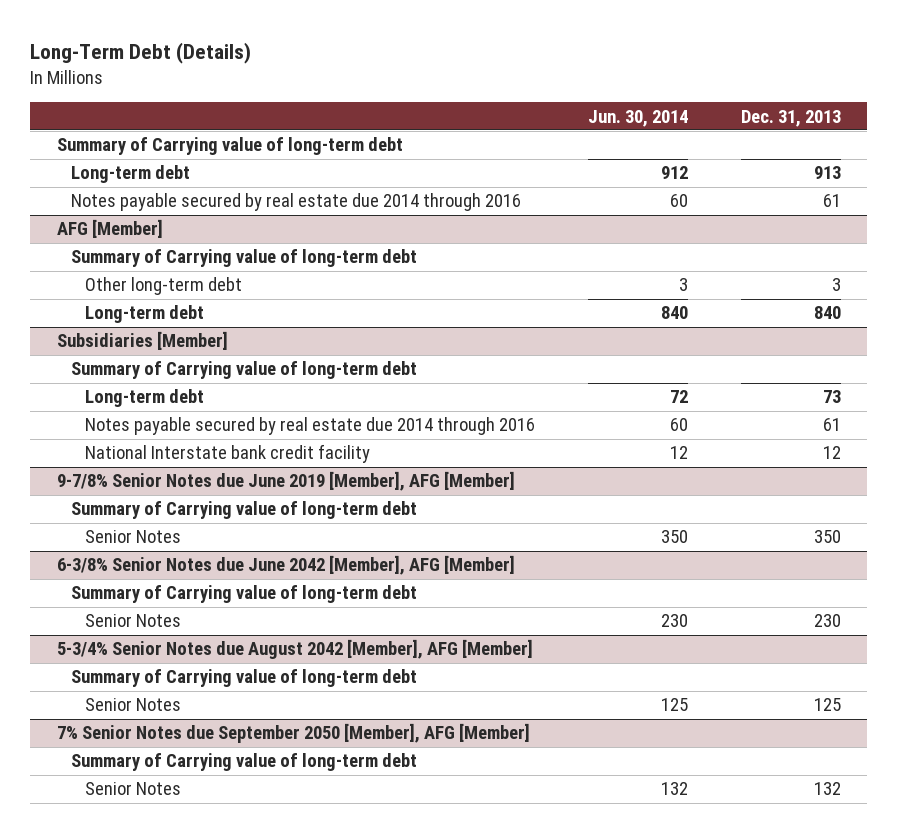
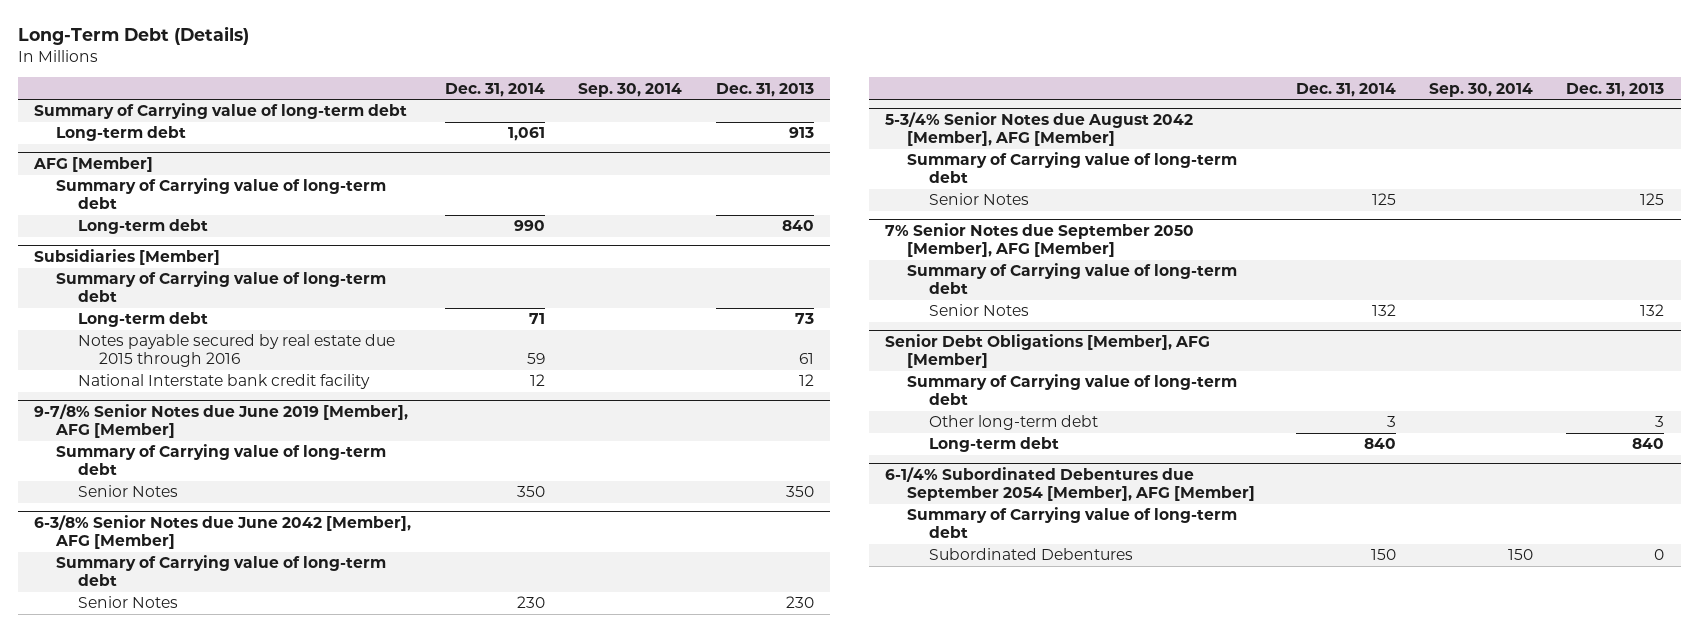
[587,109,688,127] Jun. 30, 2014 -> none
none -> [444,82,545,97] Dec. 31, 2014
none -> [578,82,683,97] Sep. 30, 2014
[70,193,521,212] Notes payable secured by real estate due 2014 through 2016 -> none
[85,277,243,296] Other long-term debt -> none
[85,417,536,436] Notes payable secured by real estate due 2014 through 2016 -> [77,334,395,368] Notes payable secured by real estate due 2015 through 2016
none -> [885,334,1211,368] Senior Debt Obligations [Member], AFG [Member]
none -> [906,374,1237,406] Summary of Carrying value of long-term debt
none -> [928,415,1098,431] Other long-term debt
none -> [928,437,1059,453] Long-term debt
none -> [885,467,1255,501] 6-1/4% Subordinated Debentures due September 2054 [Member], AFG [Member]
none -> [906,507,1237,539] Summary of Carrying value of long-term debt
none -> [928,548,1133,561] Subordinated Debentures

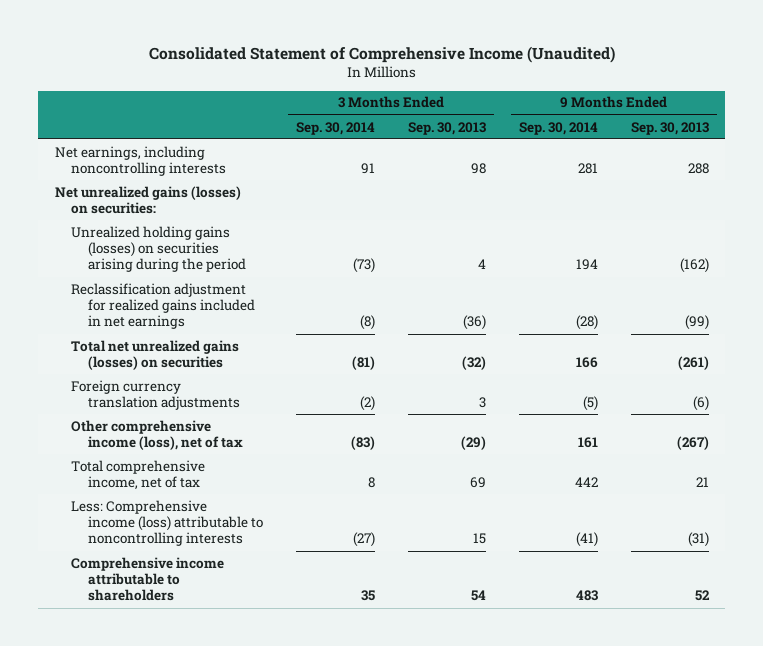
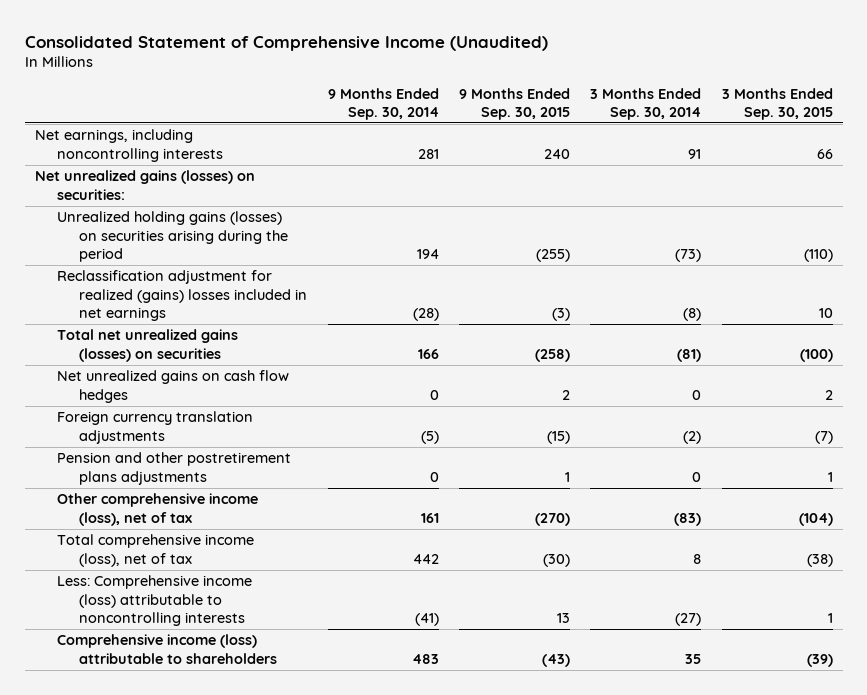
[407,121,486,135] Sep. 30, 2013 -> none
[630,121,709,135] Sep. 30, 2013 -> none
none -> [458,87,570,120] 9 Months Ended Sep. 30, 2015
none -> [721,87,833,120] 3 Months Ended Sep. 30, 2015
[71,282,256,330] Reclassification adjustment for realized gains included in net earnings -> [57,270,308,321] Reclassification adjustment for realized (gains) losses included in net earnings
none -> [57,370,290,403] Net unrealized gains on cash flow hedges
none -> [57,452,292,485] Pension and other postretirement plans adjustments
[71,459,206,491] Total comprehensive income, net of tax -> [57,534,255,567] Total comprehensive income (loss), net of tax
[71,556,225,602] Comprehensive income attributable to shareholders -> [57,634,278,664] Comprehensive income (loss) attributable to shareholders

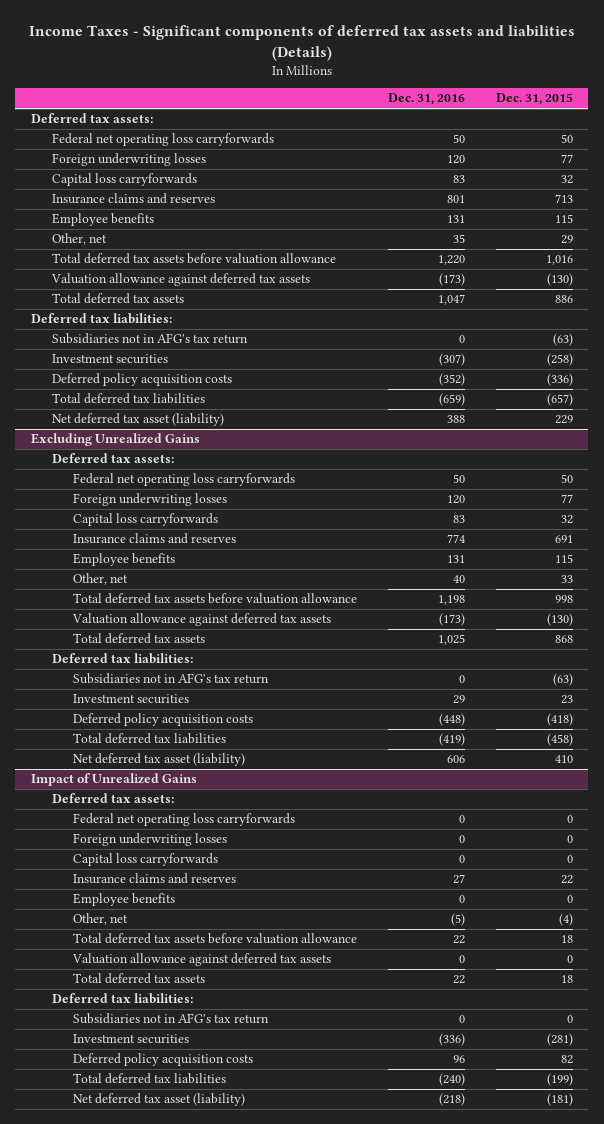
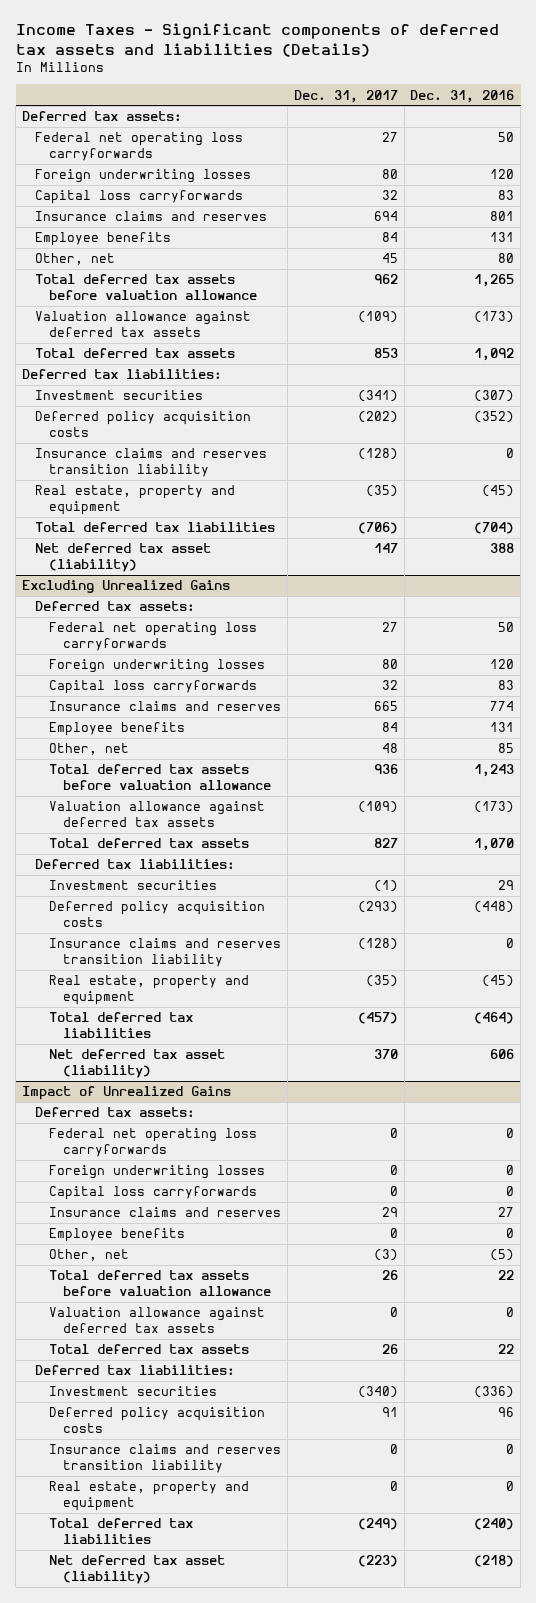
[495,93,573,106] Dec. 31, 2015 -> none
none -> [293,89,398,103] Dec. 31, 2017
[452,234,465,244] 35 -> [498,253,515,264] 80
[437,255,465,266] 1,220 -> [474,274,515,288] 1,265
[437,294,465,306] 1,047 -> [474,348,515,362] 1,092
[51,333,248,345] Subsidiaries not in AFG's tax return -> none
none -> [35,448,268,478] Insurance claims and reserves transition liability
none -> [35,485,236,516] Real estate, property and equipment
[438,393,465,407] (659) -> [474,522,515,535] (704)
[452,575,465,584] 40 -> [498,743,515,754] 85
[437,595,465,606] 1,198 -> [474,764,515,778] 1,243
[437,634,465,646] 1,025 -> [474,838,515,852] 1,070
[72,673,269,685] Subsidiaries not in AFG's tax return -> none
none -> [49,938,282,968] Insurance claims and reserves transition liability
none -> [49,975,250,1006] Real estate, property and equipment
[438,733,465,747] (419) -> [474,1012,515,1025] (464)
[72,1013,269,1025] Subsidiaries not in AFG's tax return -> none
none -> [49,1444,282,1474] Insurance claims and reserves transition liability
none -> [49,1481,250,1512] Real estate, property and equipment

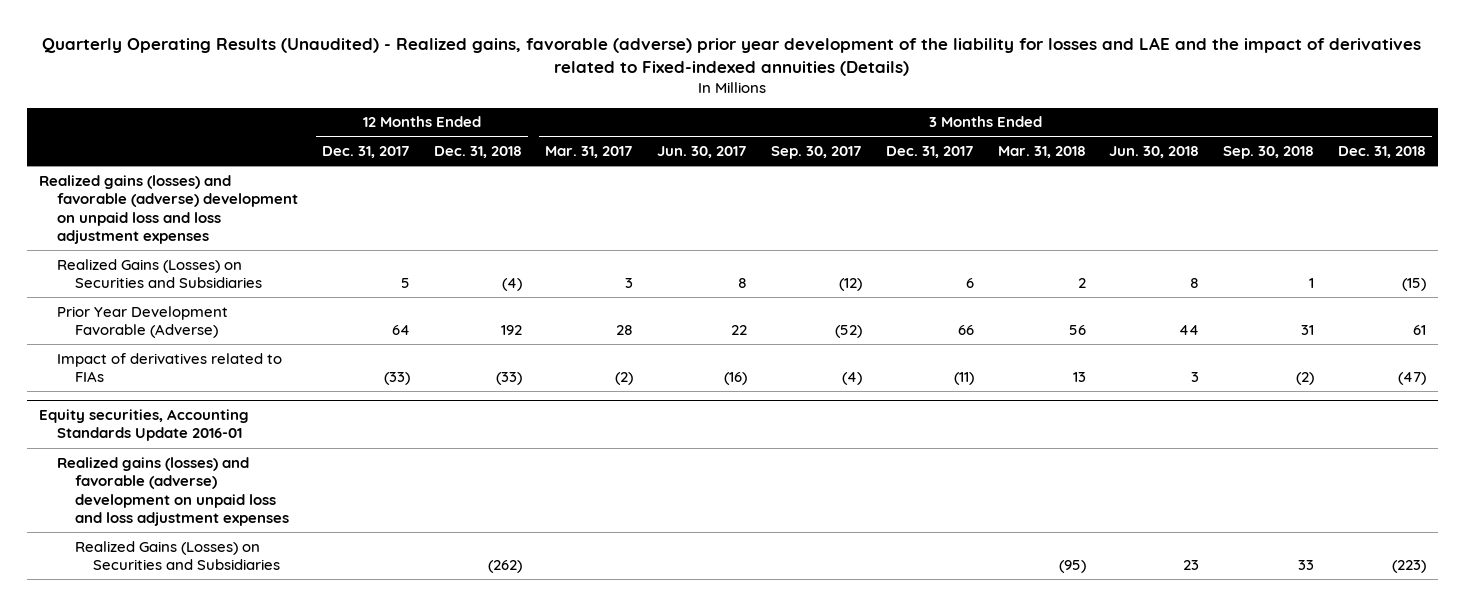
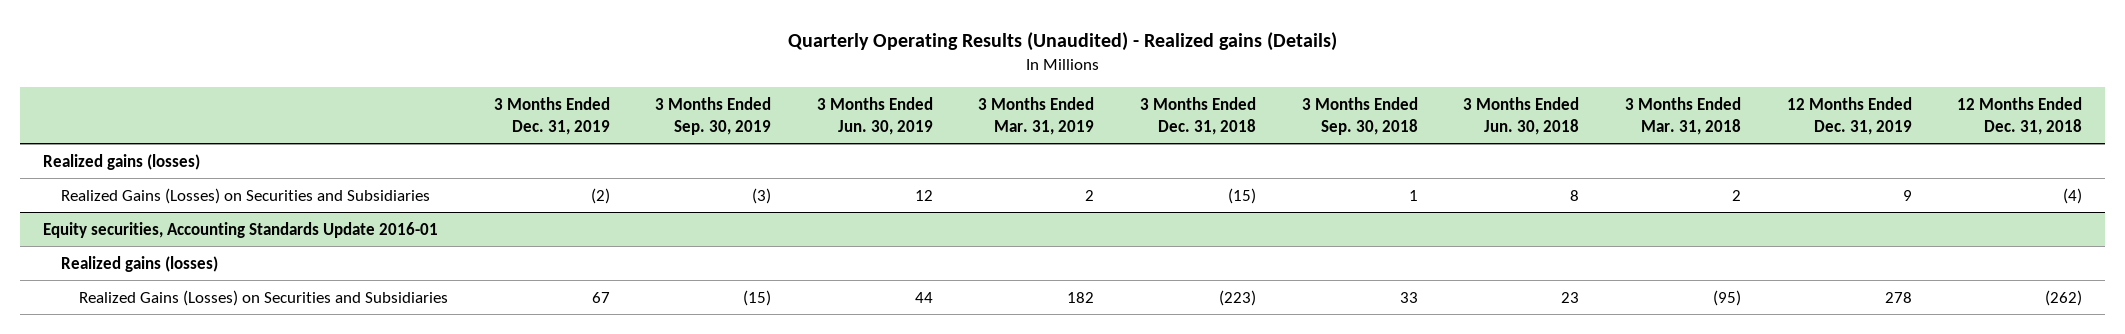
[42,37,1422,77] Quarterly Operating Results (Unaudited) - Realized gains, favorable (adverse) prior year development of the liability for losses and LAE and the impact of derivatives related to Fixed-indexed annuities (Details) -> [787,31,1337,51] Quarterly Operating Results (Unaudited) - Realized gains (Details)
[321,146,410,159] Dec. 31, 2017 -> none
[545,146,634,159] Mar. 31, 2017 -> none
[657,146,748,159] Jun. 30, 2017 -> none
[770,146,862,160] Sep. 30, 2017 -> none
[885,146,974,159] Dec. 31, 2017 -> none
none -> [493,96,610,135] 3 Months Ended Dec. 31, 2019
none -> [655,96,772,135] 3 Months Ended Sep. 30, 2019
none -> [816,96,933,135] 3 Months Ended Jun. 30, 2019
none -> [978,96,1095,135] 3 Months Ended Mar. 31, 2019
none -> [1786,96,1912,135] 12 Months Ended Dec. 31, 2019
[38,174,299,245] Realized gains (losses) and favorable (adverse) development on unpaid loss and loss adjustment expenses -> [42,153,200,170] Realized gains (losses)
[57,305,229,339] Prior Year Development Favorable (Adverse) -> none
[57,352,283,383] Impact of derivatives related to FIAs -> none
[57,456,290,527] Realized gains (losses) and favorable (adverse) development on unpaid loss and loss adjustment expenses -> [60,255,218,272] Realized gains (losses)

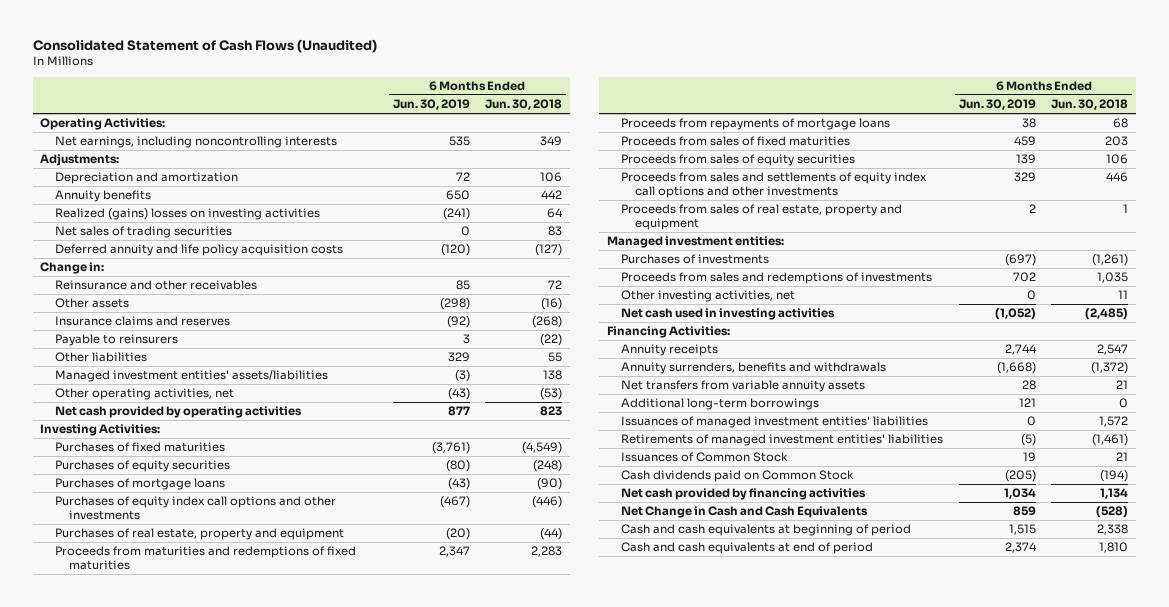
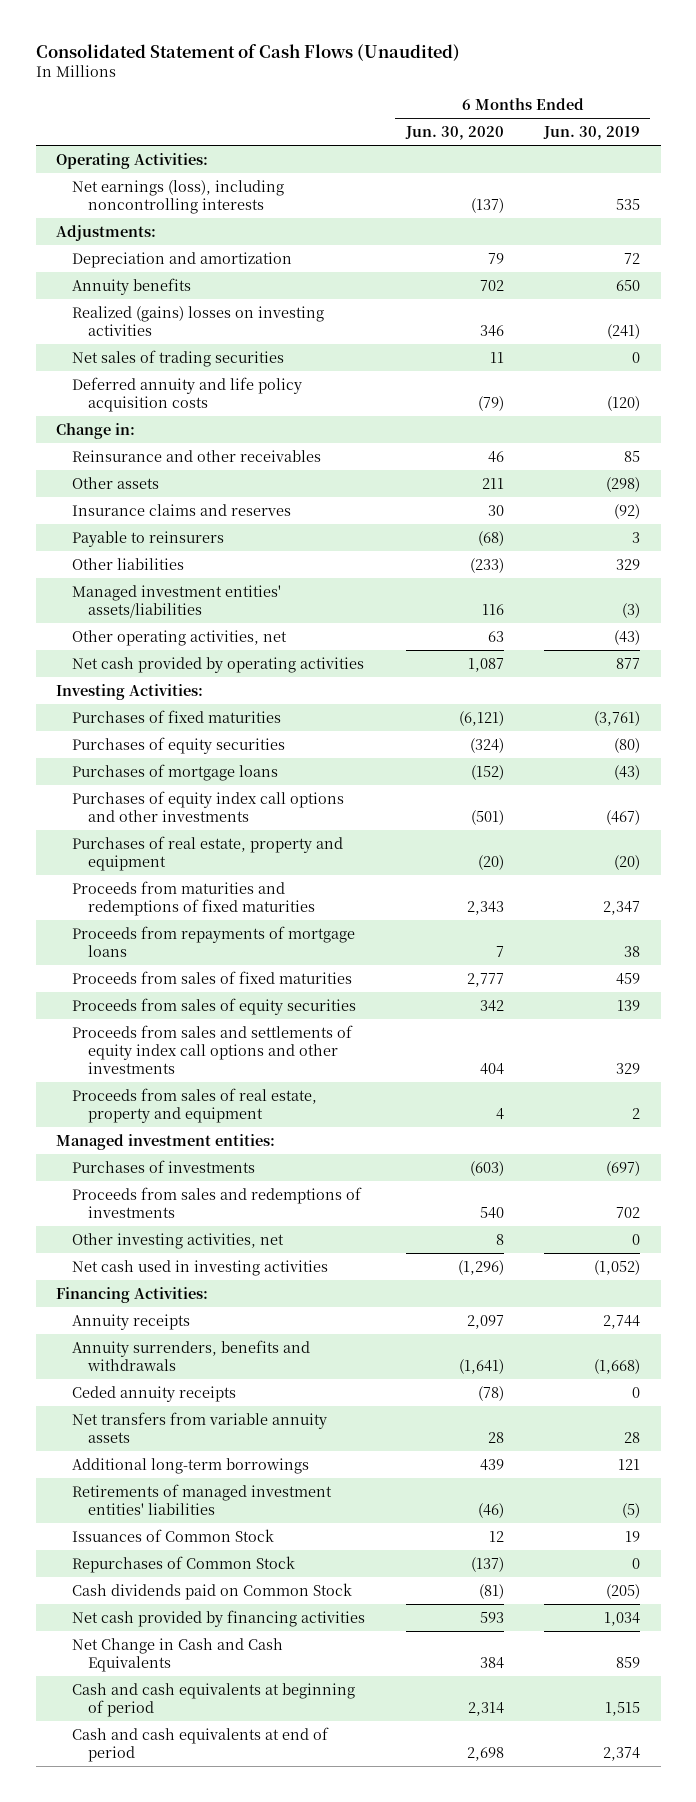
[485,99,563,111] Jun. 30, 2018 -> none
none -> [404,126,504,141] Jun. 30, 2020
[54,136,337,149] Net earnings, including noncontrolling interests -> [72,179,285,214] Net earnings (loss), including noncontrolling interests
none -> [72,1385,237,1402] Ceded annuity receipts
[620,416,928,429] Issuances of managed investment entities' liabilities -> none
none -> [72,1555,296,1573] Repurchases of Common Stock

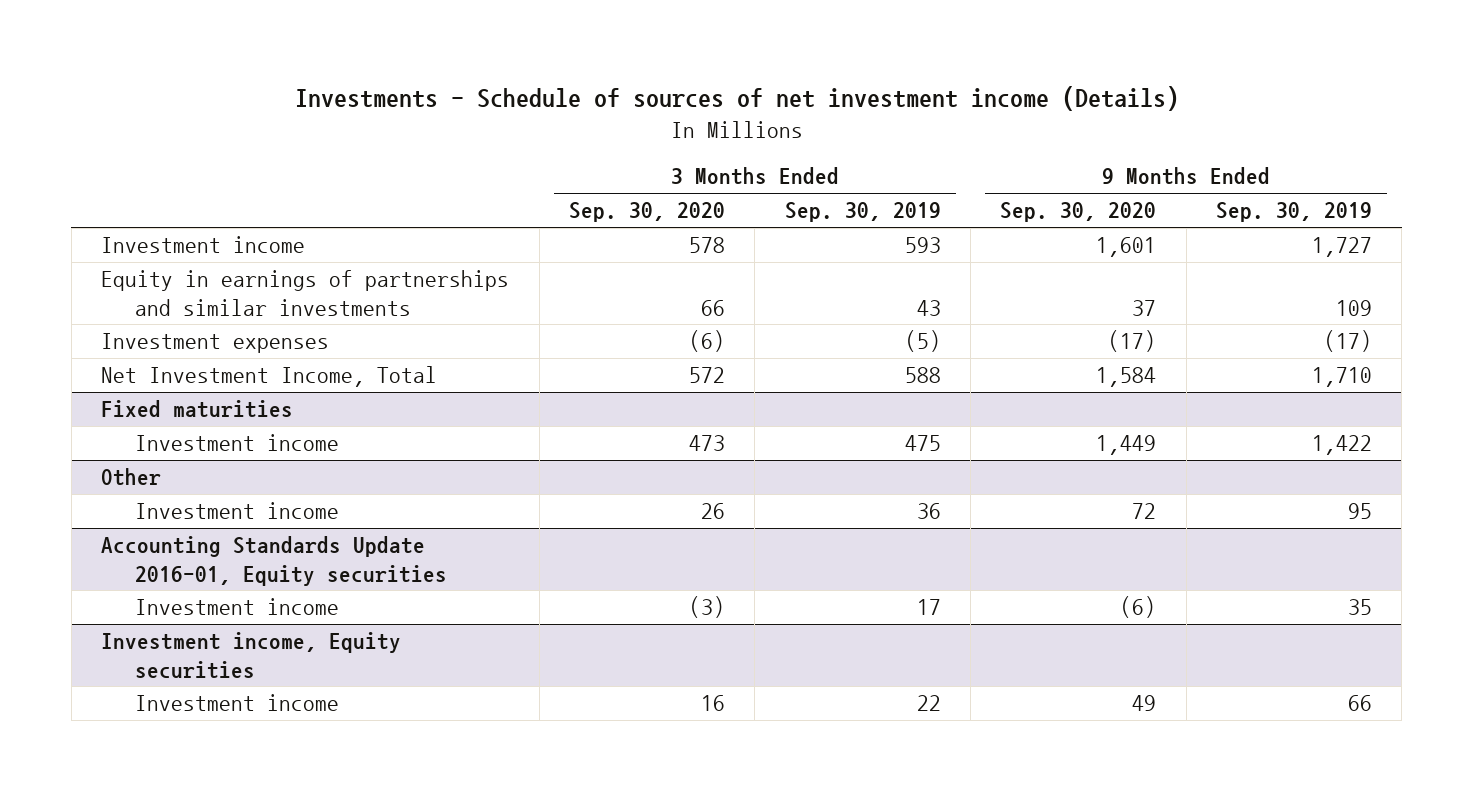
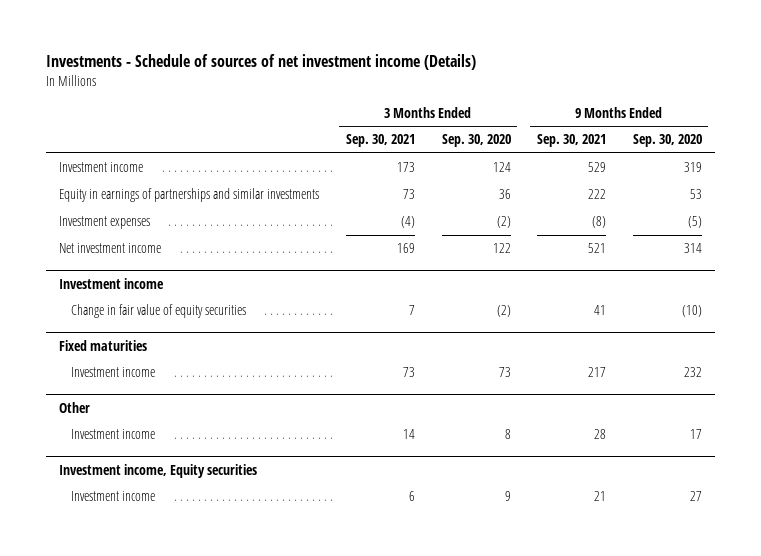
[784,202,941,223] Sep. 30, 2019 -> none
[1216,202,1373,223] Sep. 30, 2019 -> none
none -> [346,134,416,148] Sep. 30, 2021
none -> [537,134,607,148] Sep. 30, 2021
[689,237,726,254] 578 -> [492,162,511,173] 124
[1096,237,1157,258] 1,601 -> [683,162,702,173] 319
[701,299,726,316] 66 -> [498,189,511,200] 36
[1132,299,1157,316] 37 -> [689,189,702,200] 53
[689,330,726,353] (6) -> [496,216,511,229] (2)
[1108,330,1157,353] (17) -> [687,216,702,229] (5)
[101,366,438,388] Net Investment Income, Total -> [59,243,162,254] Net investment income
[689,367,726,384] 572 -> [492,243,511,254] 122
[1096,367,1157,388] 1,584 -> [683,243,702,254] 314
none -> [59,277,165,289] Investment income
none -> [70,304,246,319] Change in fair value of equity securities
[689,435,726,452] 473 -> [498,367,511,378] 73
[1096,435,1157,456] 1,449 -> [683,367,702,378] 232
[101,536,447,586] Accounting Standards Update 2016-01, Equity securities -> none
[134,598,339,616] Investment income -> none
[701,503,726,520] 26 -> [504,429,511,440] 8
[1132,503,1157,520] 72 -> [689,429,702,440] 17
[701,695,726,712] 16 -> [504,491,511,502] 9
[1132,695,1157,712] 49 -> [689,491,702,502] 27

